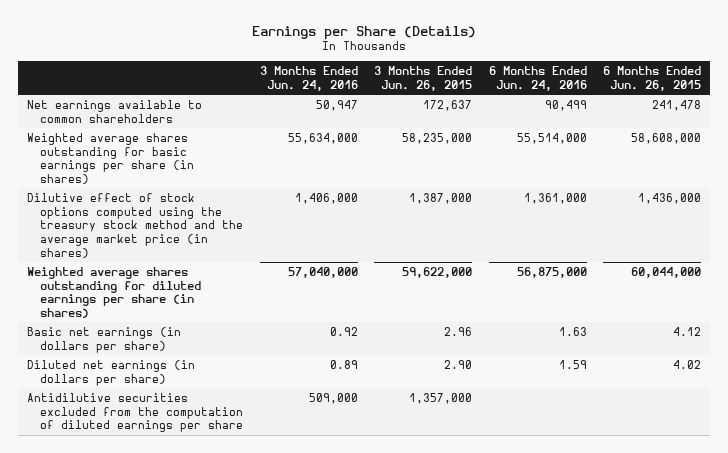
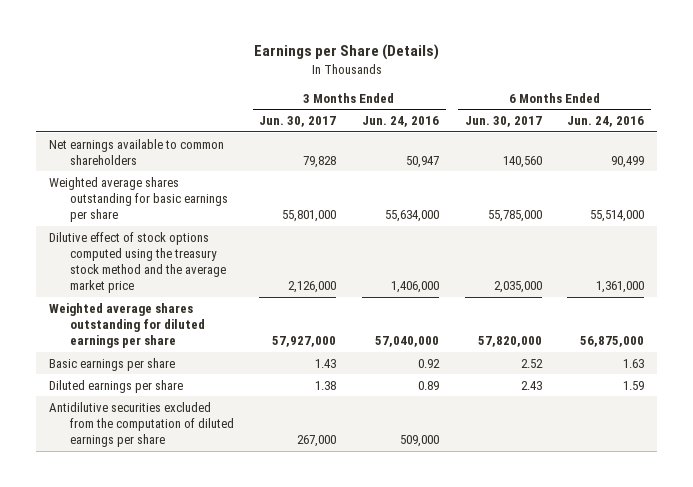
[374,66,473,91] 3 Months Ended Jun. 26, 2015 -> none
[603,66,702,91] 6 Months Ended Jun. 26, 2015 -> none
none -> [259,116,337,128] Jun. 30, 2017
none -> [464,116,542,128] Jun. 30, 2017
[26,132,195,185] Weighted average shares outstanding for basic earnings per share (in shares) -> [48,176,228,223] Weighted average shares outstanding for basic earnings per share
[26,192,244,258] Dilutive effect of stock options computed using the treasury stock method and the average market price (in shares) -> [48,231,226,294] Dilutive effect of stock options computed using the treasury stock method and the average market price
[26,266,202,319] Weighted average shares outstanding for diluted earnings per share (in shares) -> [48,302,205,349] Weighted average shares outstanding for diluted earnings per share
[26,326,181,353] Basic net earnings (in dollars per share) -> [48,357,175,371] Basic earnings per share
[26,359,195,386] Diluted net earnings (in dollars per share) -> [48,379,183,393] Diluted earnings per share

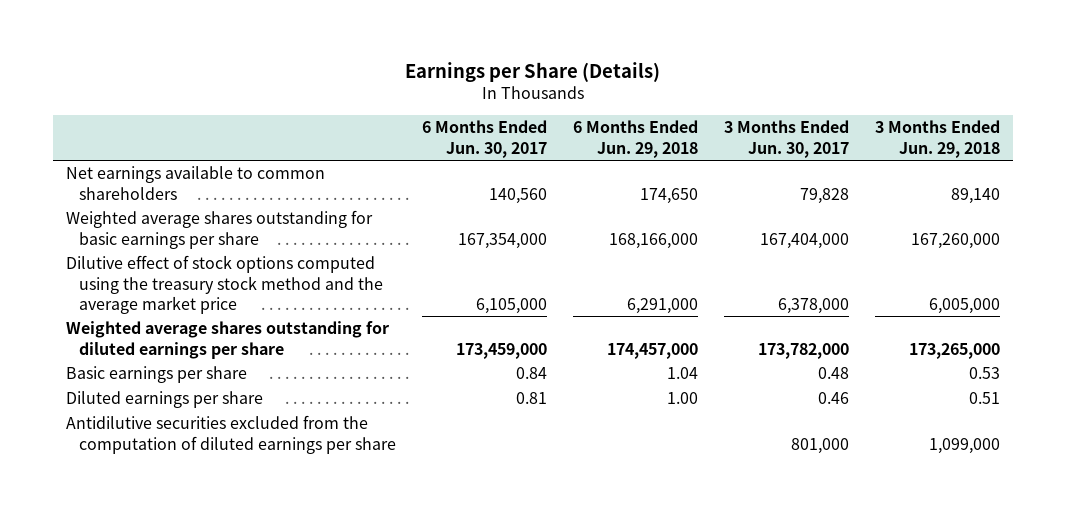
[362,116,440,128] Jun. 24, 2016 -> none
[567,116,645,128] Jun. 24, 2016 -> none
none -> [573,120,699,158] 6 Months Ended Jun. 29, 2018
none -> [874,120,1000,158] 3 Months Ended Jun. 29, 2018
[282,210,337,223] 55,801,000 -> [760,232,850,249] 167,404,000
[487,210,542,223] 55,785,000 -> [458,232,548,249] 167,354,000
[288,281,337,294] 2,126,000 -> [778,297,850,314] 6,378,000
[493,281,542,294] 2,035,000 -> [476,297,548,314] 6,105,000
[272,336,337,348] 57,927,000 -> [758,342,850,359] 173,782,000
[477,336,542,348] 57,820,000 -> [456,342,548,359] 173,459,000
[315,358,337,368] 1.43 -> [818,367,850,380] 0.48
[520,358,543,368] 2.52 -> [516,367,548,380] 0.84
[315,380,337,390] 1.38 -> [818,392,850,405] 0.46
[520,380,542,390] 2.43 -> [516,392,548,405] 0.81
[297,435,337,448] 267,000 -> [791,437,850,454] 801,000

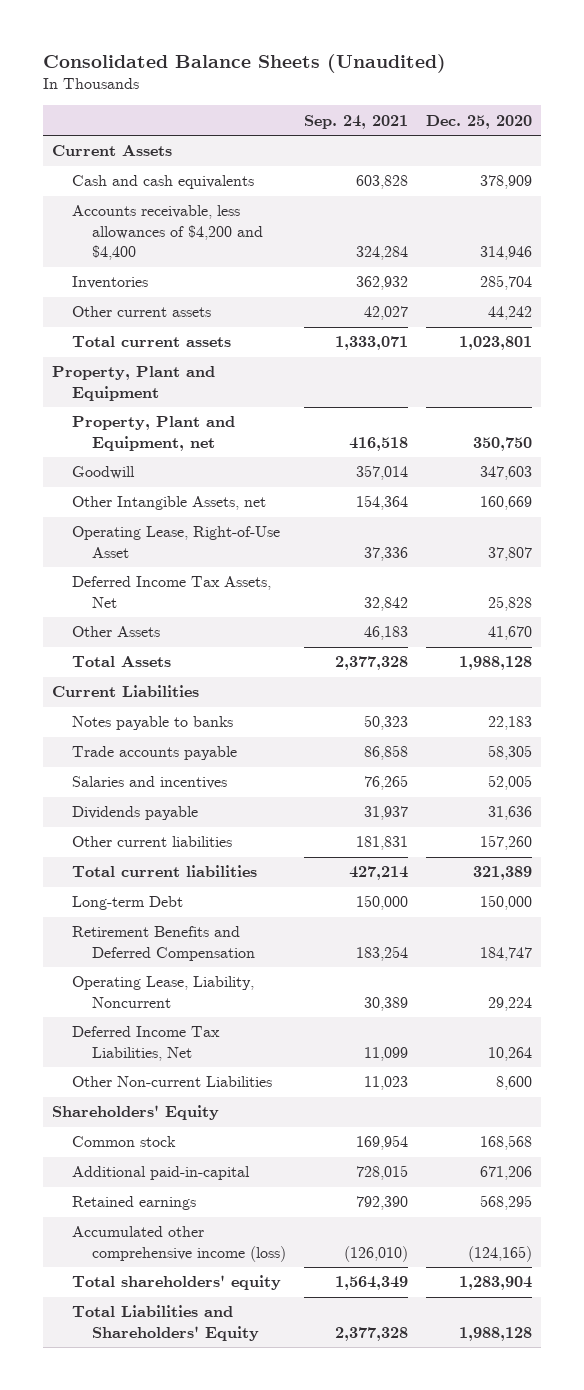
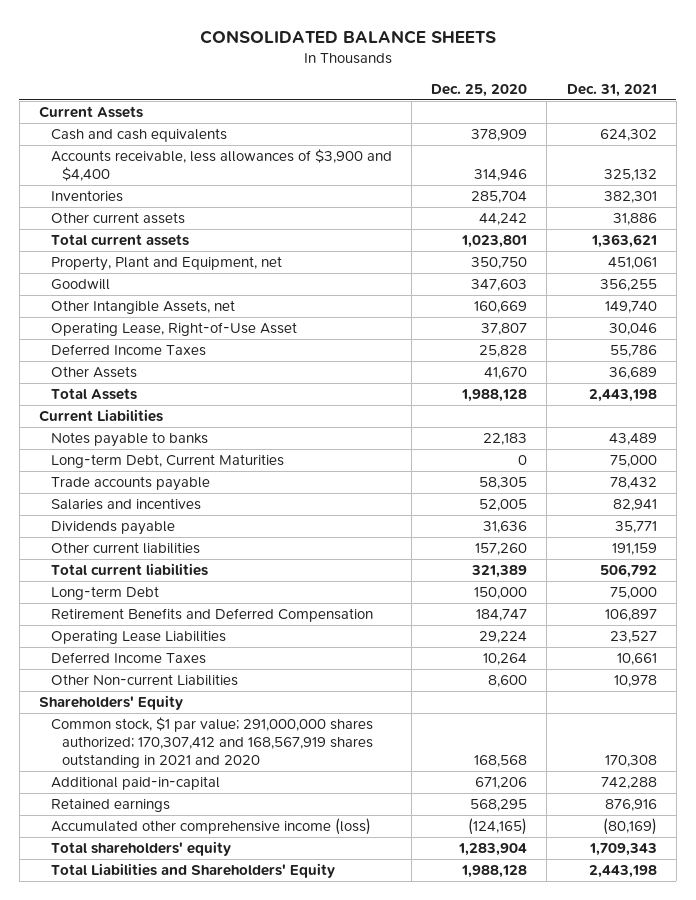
[42,53,446,73] Consolidated Balance Sheets (Unaudited) -> [199,29,496,44] CONSOLIDATED BALANCE SHEETS
[304,114,409,129] Sep. 24, 2021 -> none
none -> [566,84,657,98] Dec. 31, 2021
[71,205,263,261] Accounts receivable, less allowances of $4,200 and $4,400 -> [50,149,392,182] Accounts receivable, less allowances of $3,900 and $4,400
[51,366,215,401] Property, Plant and Equipment -> none
[71,576,271,608] Deferred Income Tax Assets, Net -> [50,344,206,357] Deferred Income Taxes
none -> [50,454,284,469] Long-term Debt, Current Maturities
[71,976,254,1008] Operating Lease, Liability, Noncurrent -> [50,630,226,645] Operating Lease Liabilities
[71,1026,220,1061] Deferred Income Tax Liabilities, Net -> [50,652,206,665] Deferred Income Taxes
[71,1136,176,1148] Common stock -> [50,717,374,769] Common stock, $1 par value; 291,000,000 shares authorized; 170,307,412 and 168,567,919 shares outstanding in 2021 and 2020

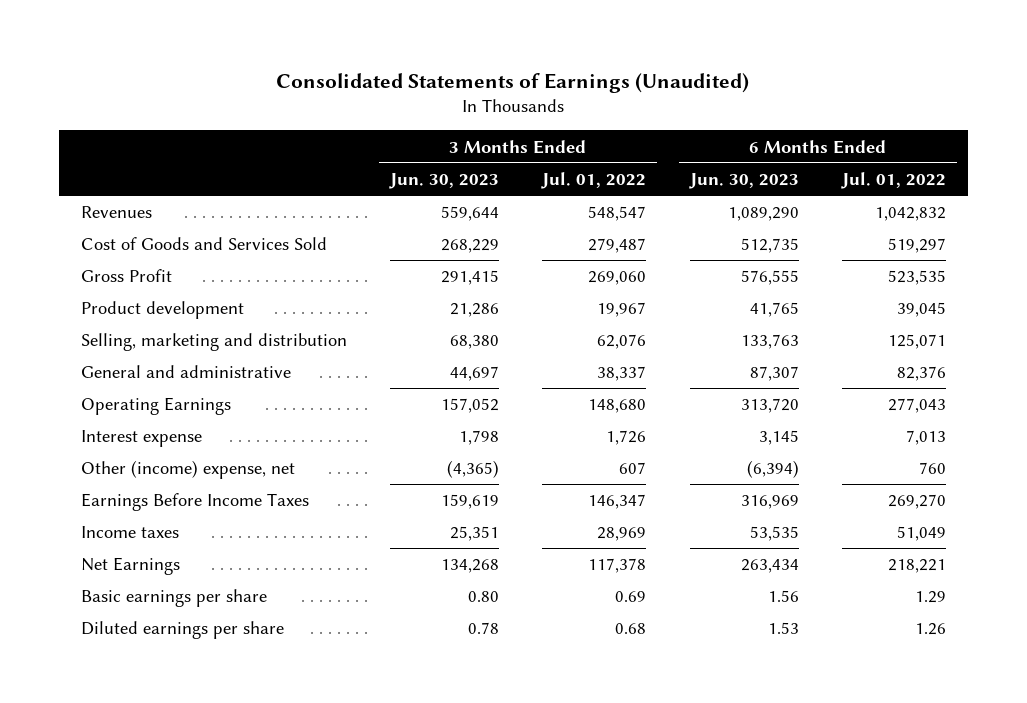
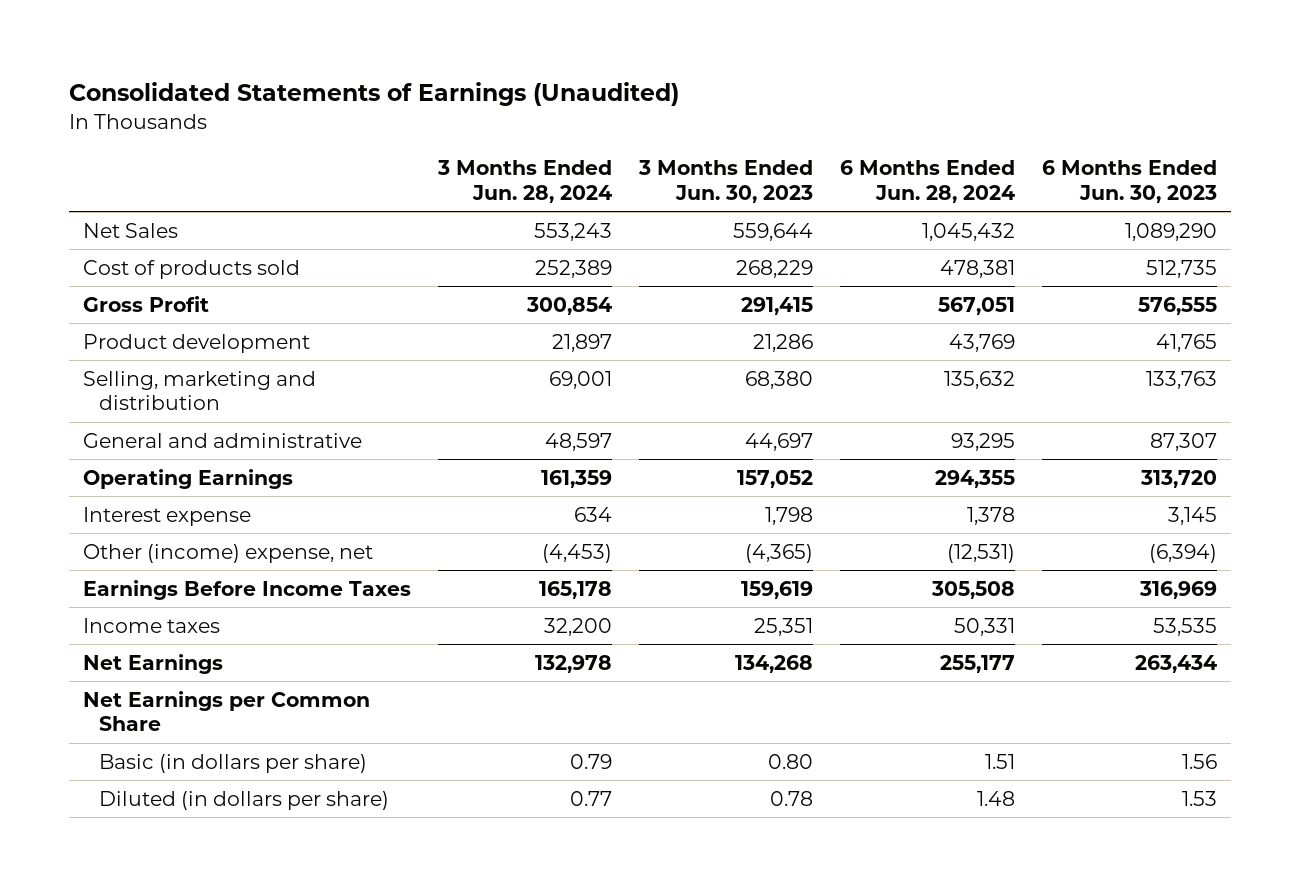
[541,172,647,190] Jul. 01, 2022 -> none
[841,172,947,190] Jul. 01, 2022 -> none
none -> [437,160,613,203] 3 Months Ended Jun. 28, 2024
none -> [840,160,1016,203] 6 Months Ended Jun. 28, 2024
[80,206,152,219] Revenues -> [82,222,178,238] Net Sales
[80,237,327,251] Cost of Goods and Services Sold -> [82,259,300,279] Cost of products sold
none -> [82,690,370,732] Net Earnings per Common Share
[80,589,267,608] Basic earnings per share -> [98,753,367,773] Basic (in dollars per share)
[80,621,284,640] Diluted earnings per share -> [98,790,389,810] Diluted (in dollars per share)

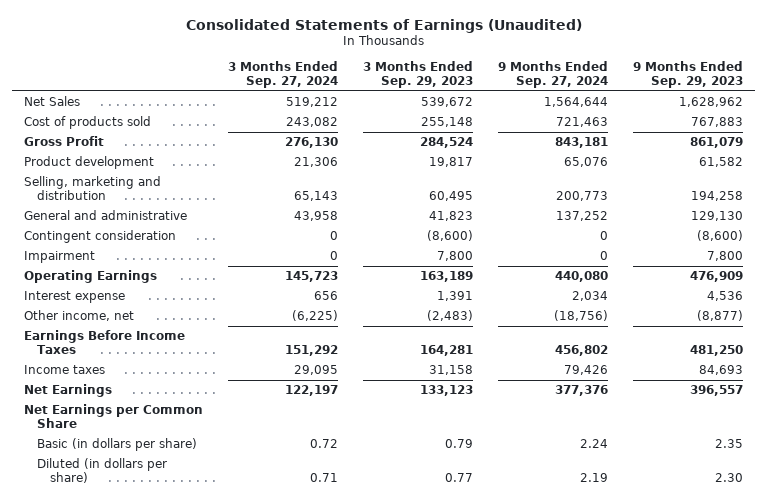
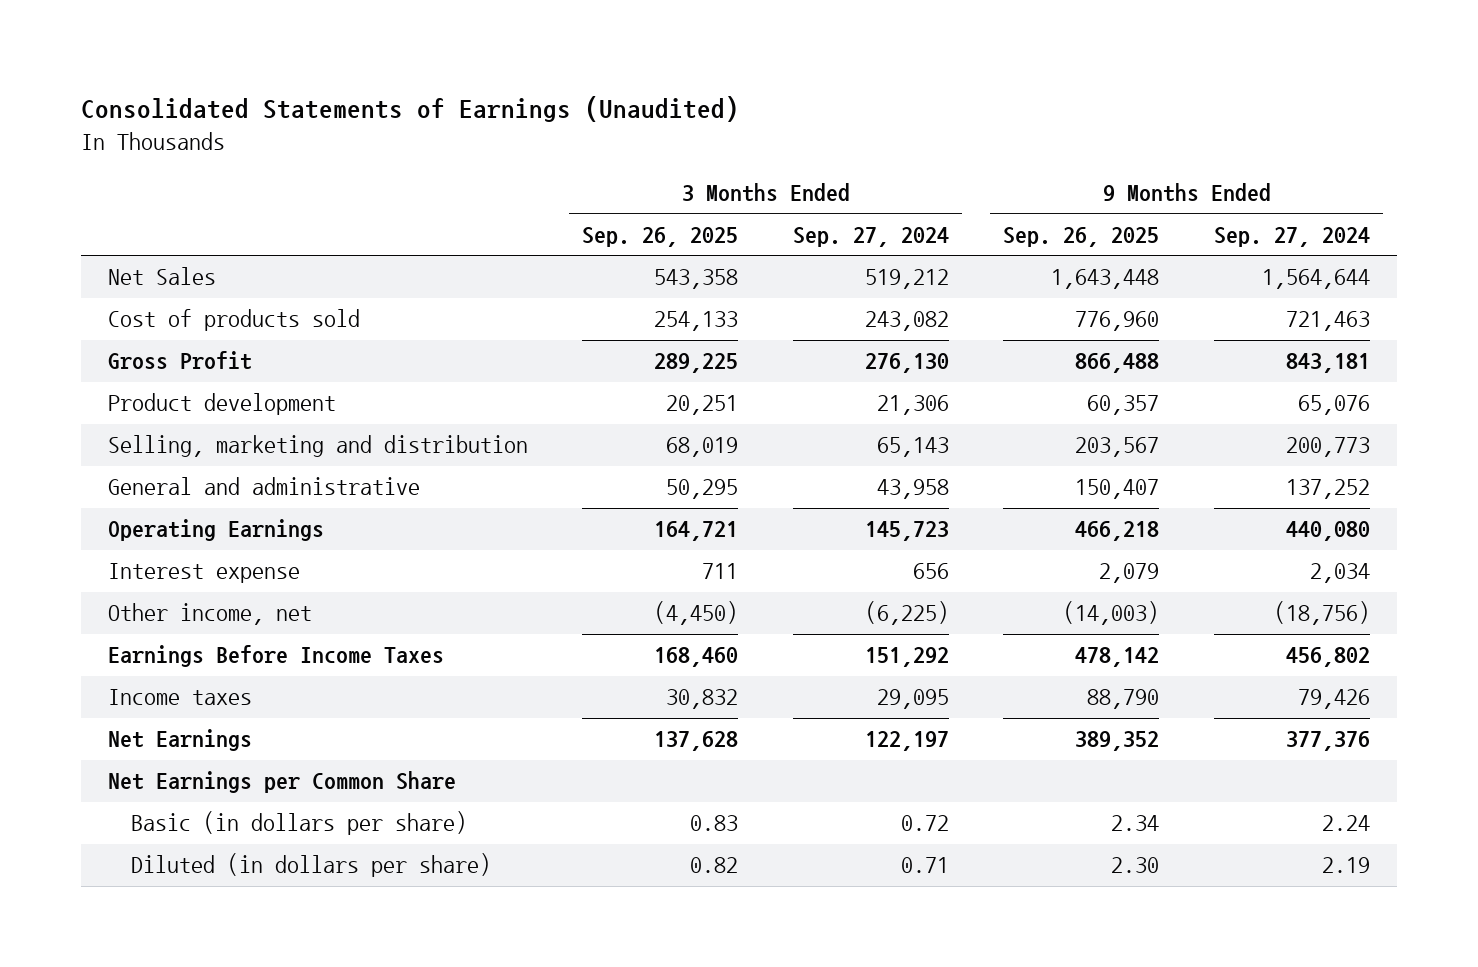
[363,60,474,89] 3 Months Ended Sep. 29, 2023 -> none
[632,60,743,89] 9 Months Ended Sep. 29, 2023 -> none
none -> [582,227,739,248] Sep. 26, 2025
none -> [1003,227,1160,248] Sep. 26, 2025
[24,230,177,244] Contingent consideration -> none
[24,251,96,264] Impairment -> none

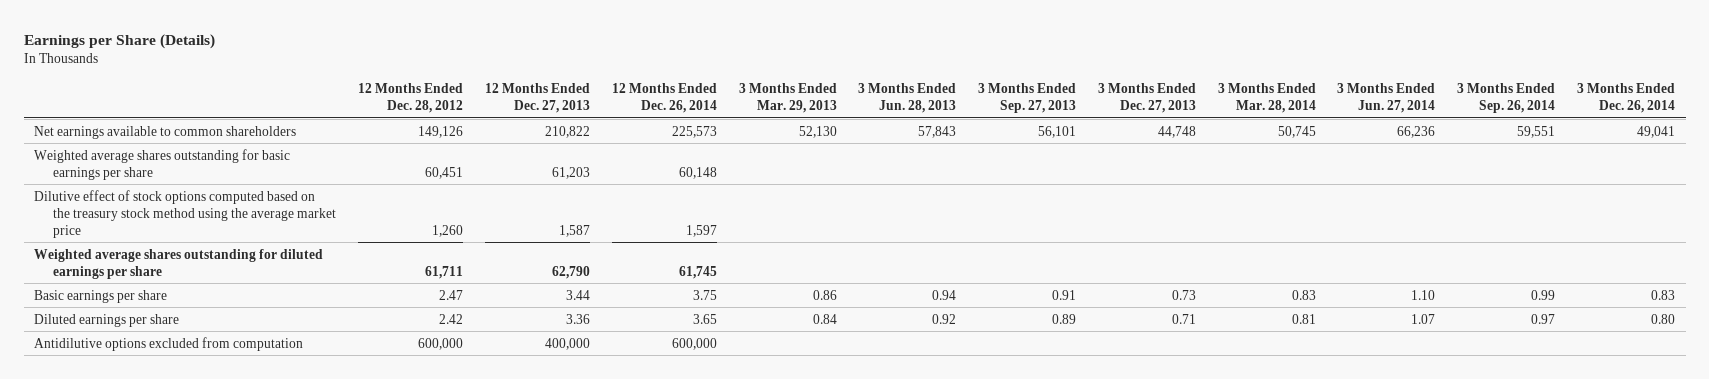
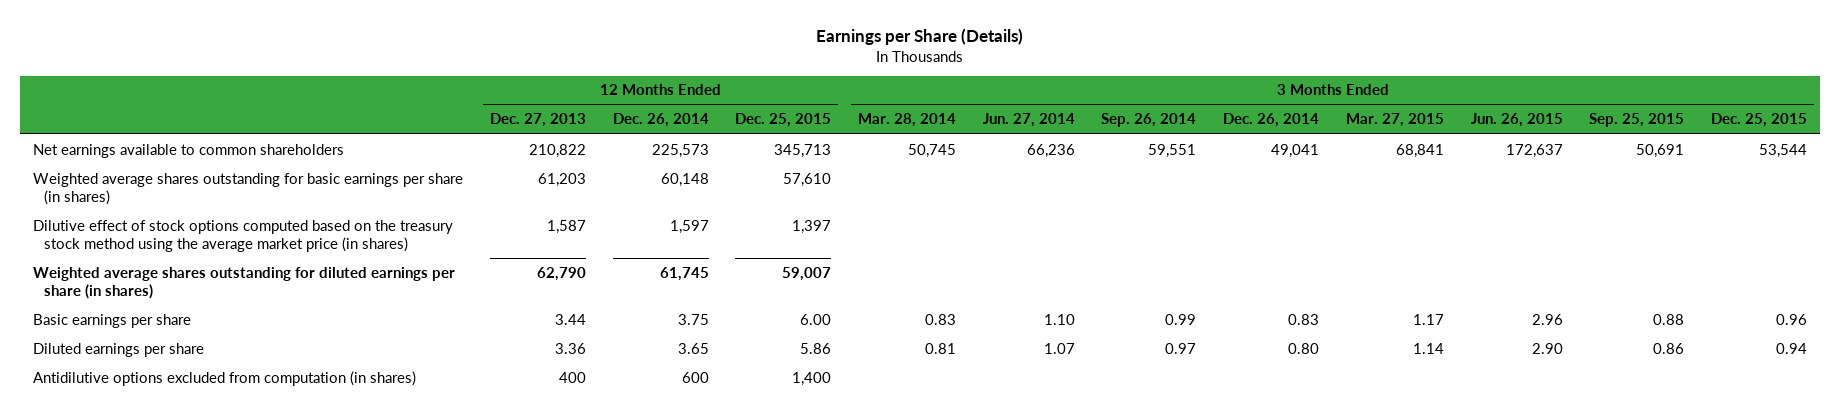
[358,83,464,114] 12 Months Ended Dec. 28, 2012 -> none
[738,83,837,114] 3 Months Ended Mar. 29, 2013 -> none
[858,83,957,114] 3 Months Ended Jun. 28, 2013 -> none
[978,83,1077,114] 3 Months Ended Sep. 27, 2013 -> none
[1097,83,1196,114] 3 Months Ended Dec. 27, 2013 -> none
none -> [735,113,832,128] Dec. 25, 2015
none -> [1345,113,1444,128] Mar. 27, 2015
none -> [1470,113,1563,128] Jun. 26, 2015
none -> [1589,113,1685,128] Sep. 25, 2015
none -> [1710,113,1807,128] Dec. 25, 2015
[34,148,291,180] Weighted average shares outstanding for basic earnings per share -> [33,172,464,206] Weighted average shares outstanding for basic earnings per share (in shares)
[34,189,337,238] Dilutive effect of stock options computed based on the treasury stock method using the average market price -> [33,219,454,253] Dilutive effect of stock options computed based on the treasury stock method using the average market price (in shares)
[34,248,324,279] Weighted average shares outstanding for diluted earnings per share -> [33,266,456,300] Weighted average shares outstanding for diluted earnings per share (in shares)
[34,336,304,351] Antidilutive options excluded from computation -> [33,370,417,386] Antidilutive options excluded from computation (in shares)
[544,337,590,350] 400,000 -> [559,371,587,383] 400
[671,337,717,350] 600,000 -> [681,371,709,383] 600

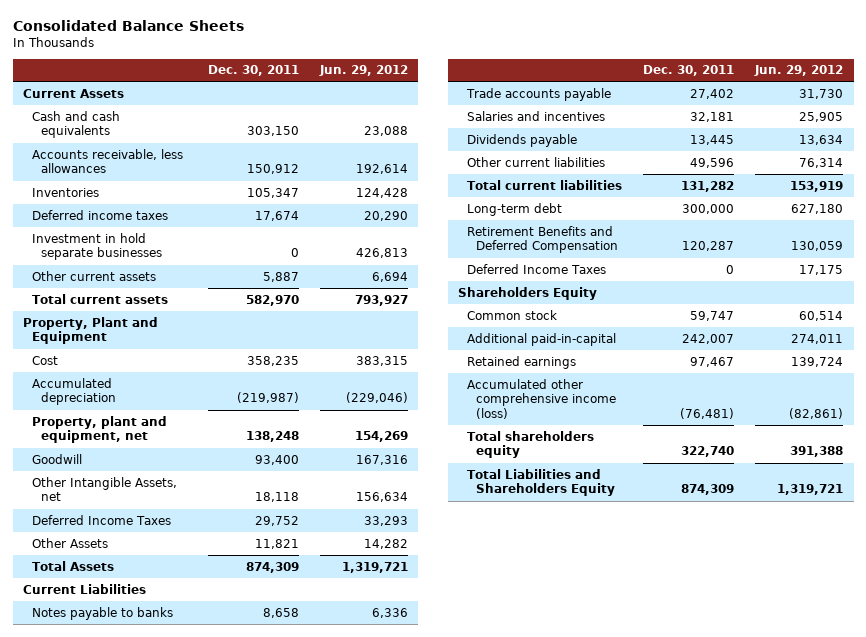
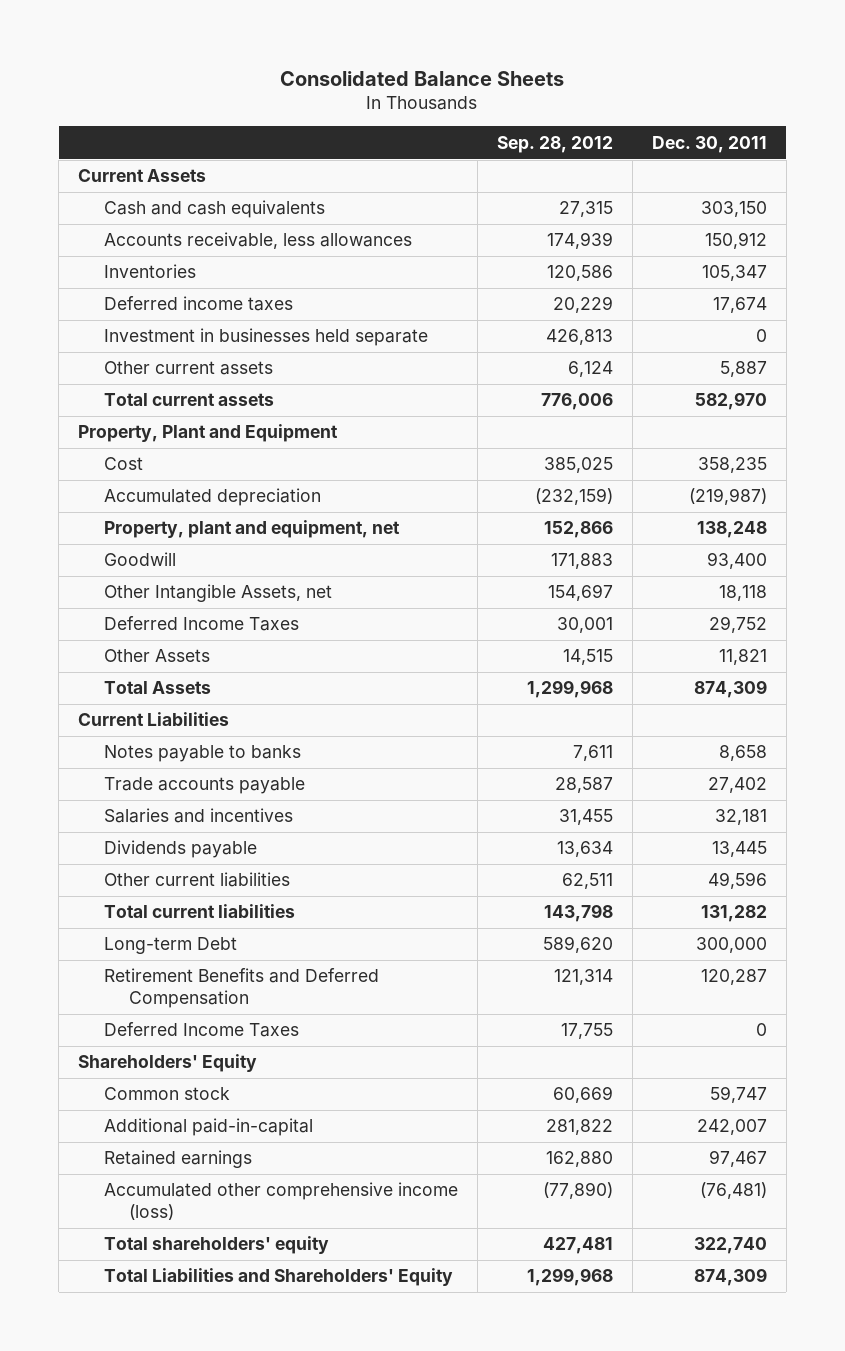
[318,65,408,77] Jun. 29, 2012 -> none
none -> [496,135,613,153] Sep. 28, 2012
[31,232,162,261] Investment in hold separate businesses -> [103,328,428,347] Investment in businesses held separate
[467,202,563,216] Long-term debt -> [103,937,237,955] Long-term Debt
[458,286,598,300] Shareholders Equity -> [78,1054,258,1073] Shareholders' Equity
[467,430,595,459] Total shareholders equity -> [103,1236,329,1255] Total shareholders' equity
[467,468,615,497] Total Liabilities and Shareholders Equity -> [103,1268,453,1287] Total Liabilities and Shareholders' Equity

